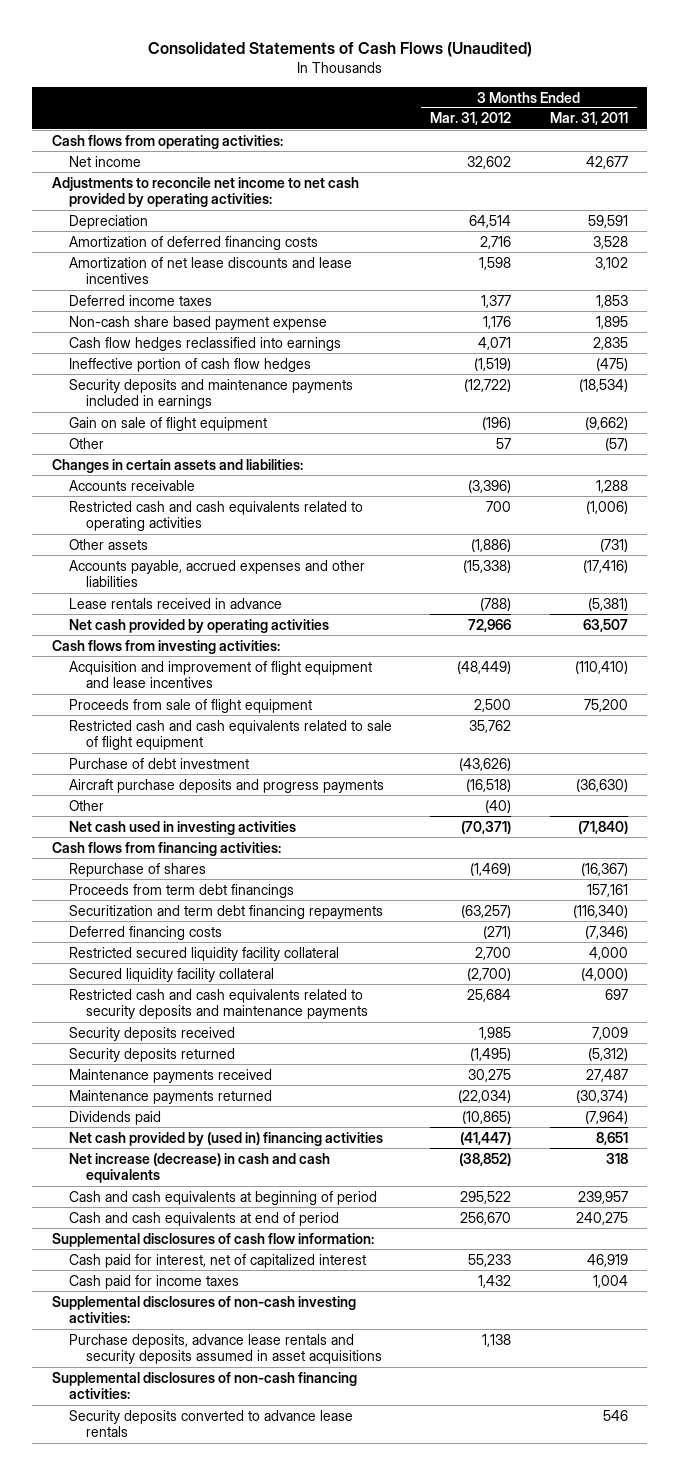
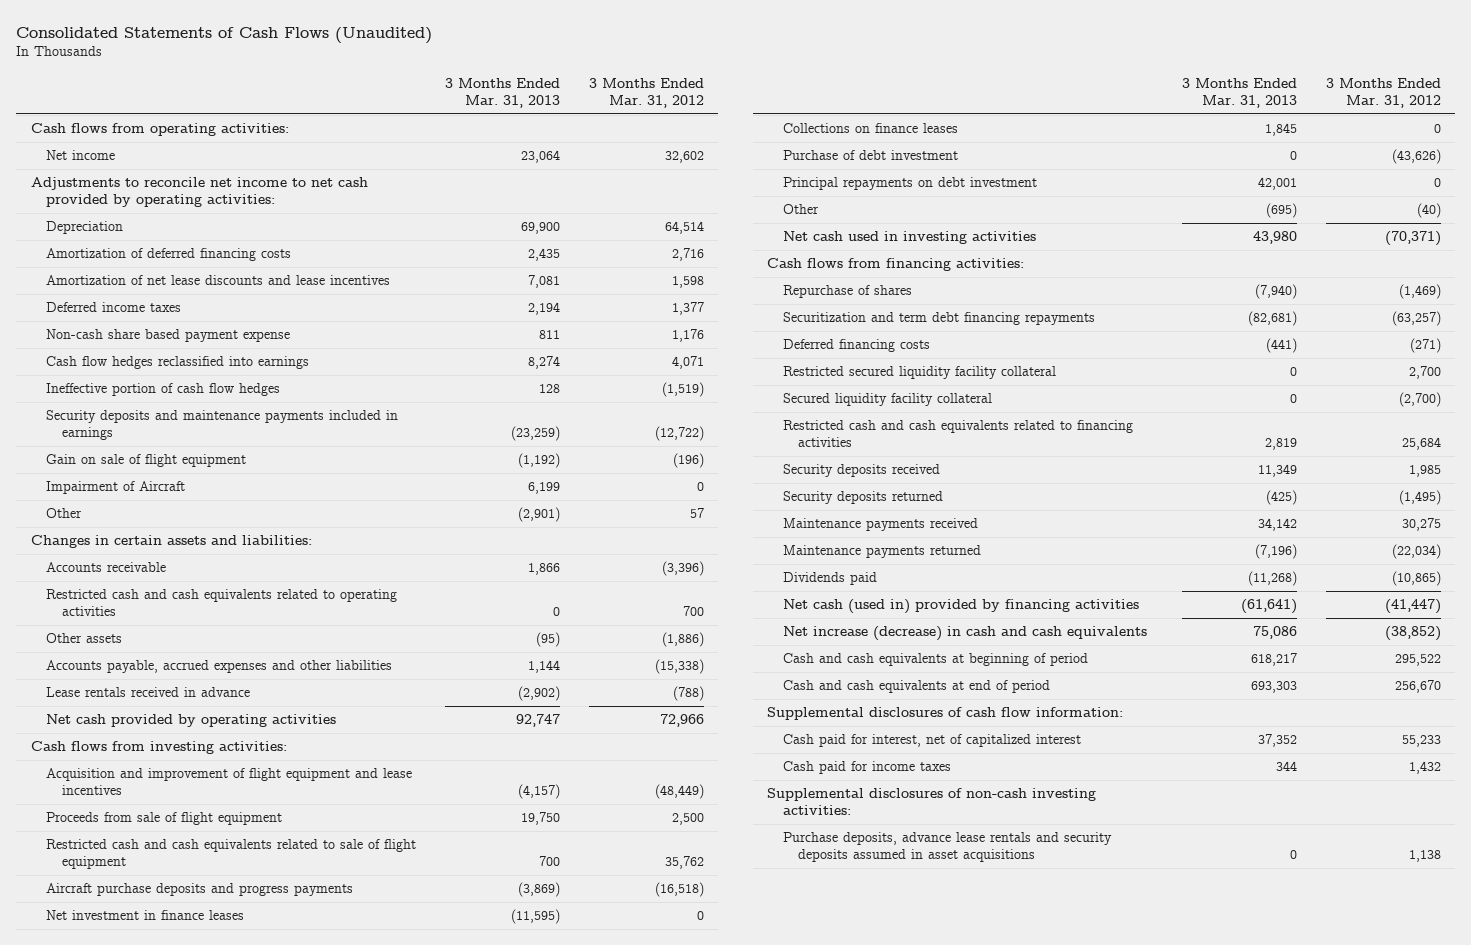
[549,112,628,126] Mar. 31, 2011 -> none
none -> [445,78,561,109] 3 Months Ended Mar. 31, 2013
none -> [46,481,186,495] Impairment of Aircraft
none -> [46,910,245,921] Net investment in finance leases
none -> [782,123,958,134] Collections on finance leases
[68,757,249,769] Purchase of debt investment -> [782,150,958,161] Purchase of debt investment
none -> [782,177,1037,191] Principal repayments on debt investment
[68,883,294,898] Proceeds from term debt financings -> none
[68,988,369,1020] Restricted cash and cash equivalents related to security deposits and maintenance payments -> [782,420,1133,448] Restricted cash and cash equivalents related to financing activities
[68,1131,383,1146] Net cash provided by (used in) financing activities -> [782,599,1139,615] Net cash (used in) provided by financing activities
[51,1371,357,1400] Supplemental disclosures of non-cash financing activities: -> none
[68,1409,353,1438] Security deposits converted to advance lease rentals -> none

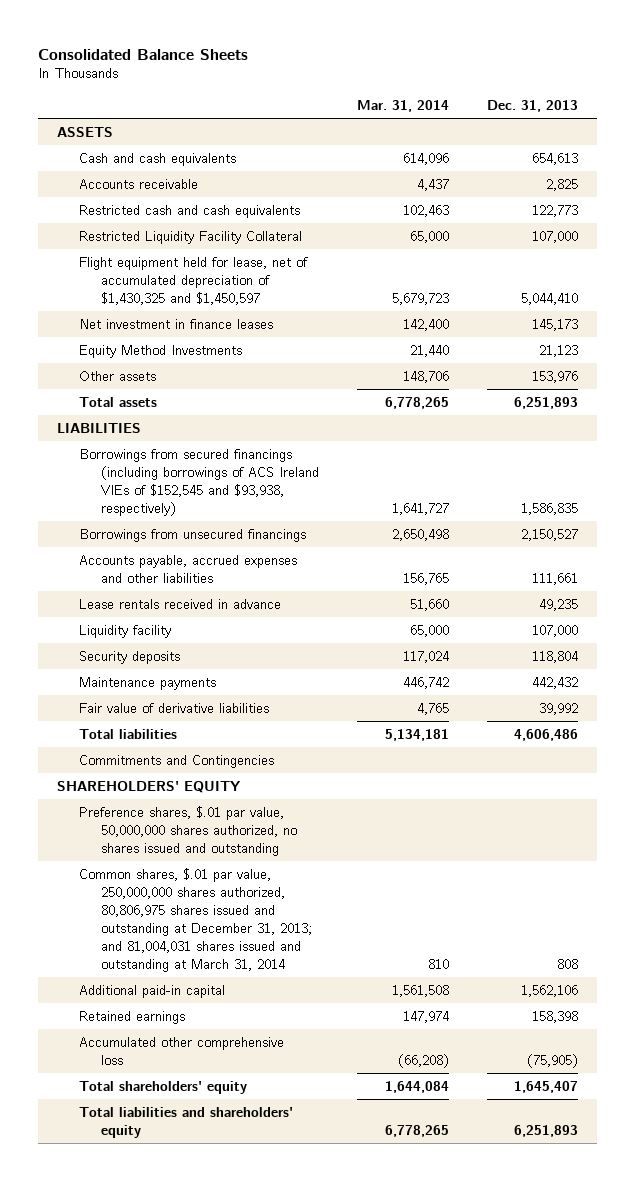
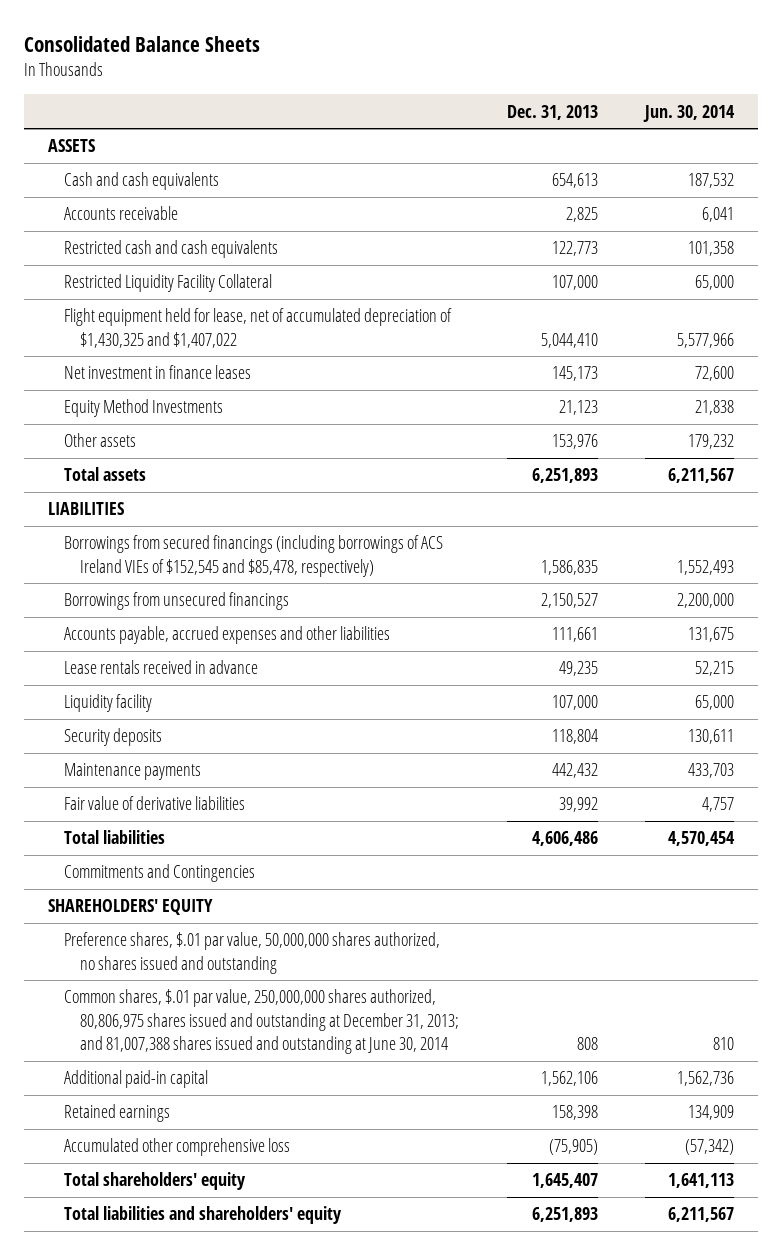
[356,100,449,113] Mar. 31, 2014 -> none
none -> [643,104,736,122] Jun. 30, 2014
[78,256,308,305] Flight equipment held for lease, net of accumulated depreciation of $1,430,325 and $1,450,597 -> [63,308,452,348] Flight equipment held for lease, net of accumulated depreciation of $1,430,325 and $1,407,022
[78,448,319,516] Borrowings from secured financings (including borrowings of ACS Ireland VIEs of $152,545 and $93,938, respectively) -> [63,535,443,577] Borrowings from secured financings (including borrowings of ACS Ireland VIEs of $152,545 and $85,478, respectively)
[78,867,312,972] Common shares, $.01 par value, 250,000,000 shares authorized, 80,806,975 shares issued and outstanding at December 31, 2013; and 81,004,031 shares issued and outstanding at March 31, 2014 -> [63,989,459,1055] Common shares, $.01 par value, 250,000,000 shares authorized, 80,806,975 shares issued and outstanding at December 31, 2013; and 81,007,388 shares issued and outstanding at June 30, 2014

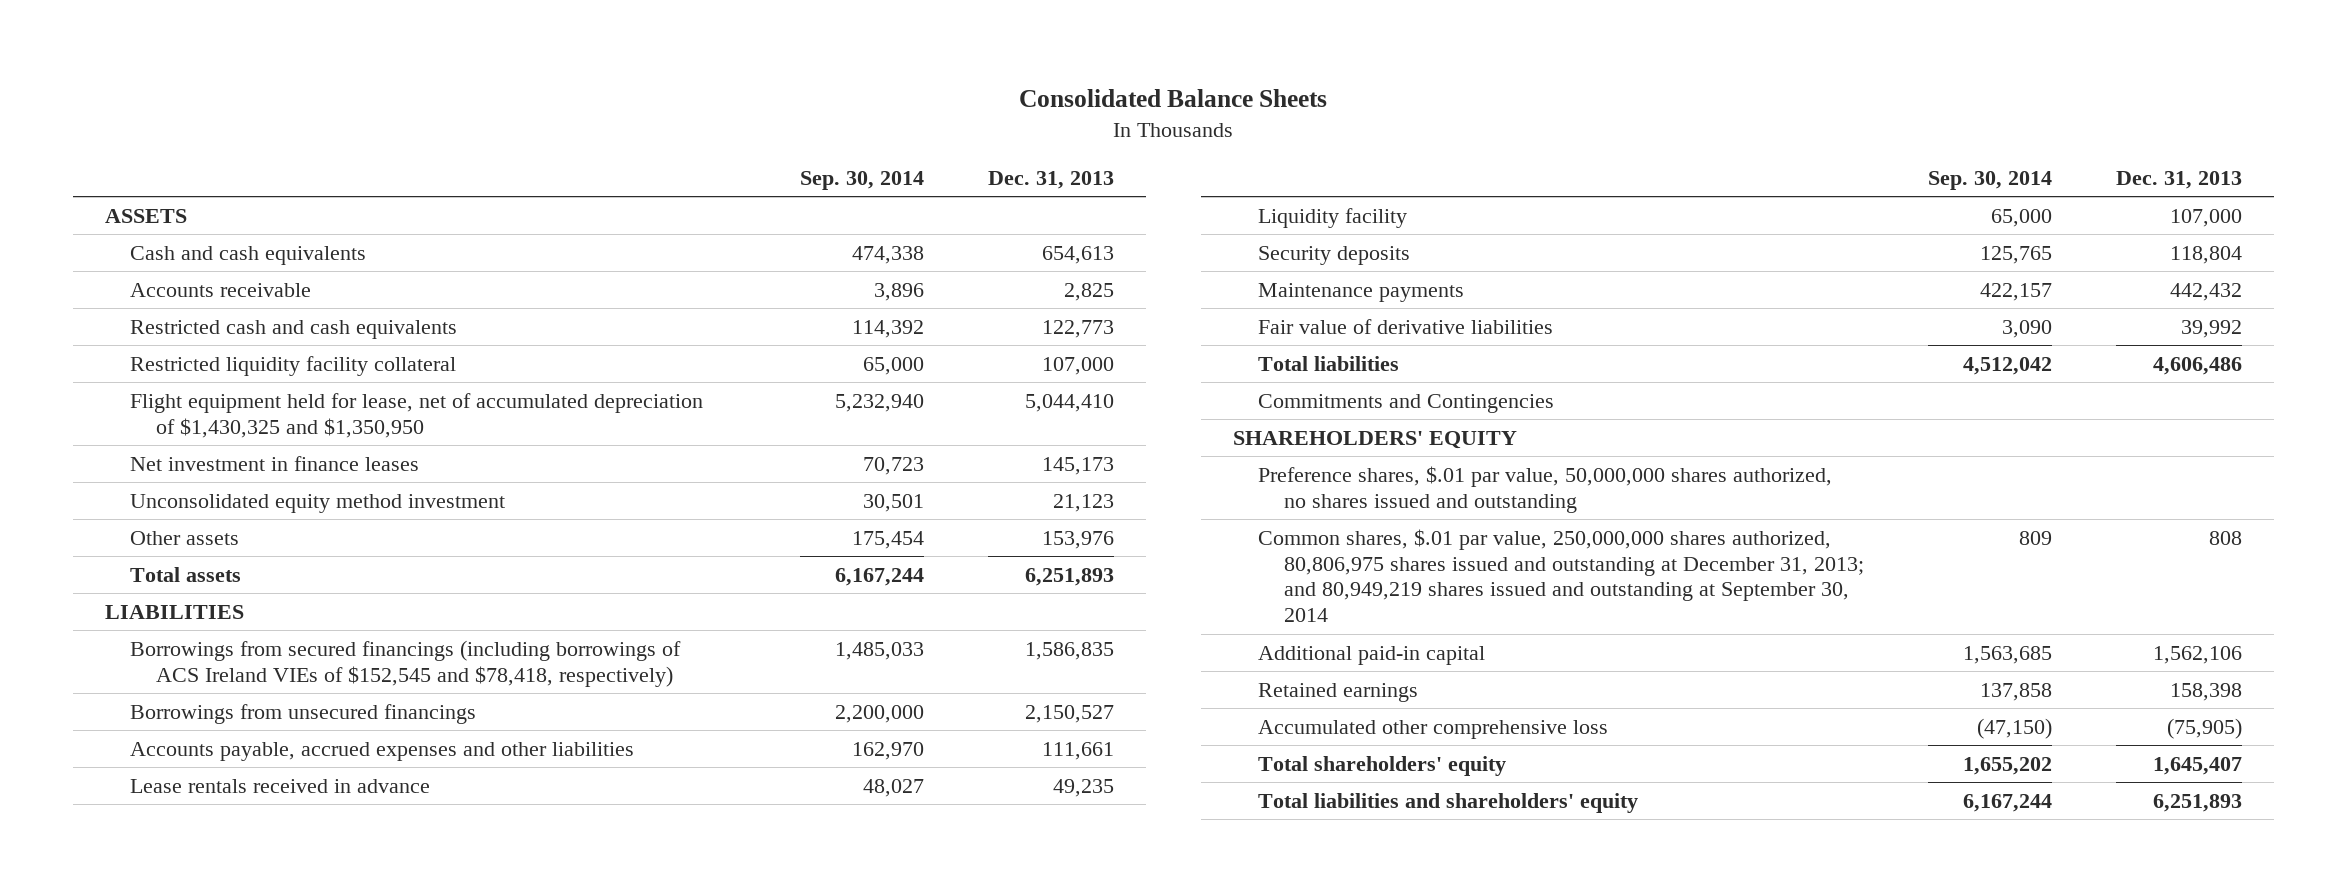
[643,104,736,122] Jun. 30, 2014 -> none
none -> [799,170,924,190] Sep. 30, 2014
[63,274,272,293] Restricted Liquidity Facility Collateral -> [130,355,457,376] Restricted liquidity facility collateral
[63,308,452,348] Flight equipment held for lease, net of accumulated depreciation of $1,430,325 and $1,407,022 -> [130,392,704,438] Flight equipment held for lease, net of accumulated depreciation of $1,430,325 and $1,350,950
[63,399,223,418] Equity Method Investments -> [130,493,506,513] Unconsolidated equity method investment
[63,535,443,577] Borrowings from secured financings (including borrowings of ACS Ireland VIEs of $152,545 and $85,478, respectively) -> [130,639,682,687] Borrowings from secured financings (including borrowings of ACS Ireland VIEs of $152,545 and $78,418, respectively)
[63,989,459,1055] Common shares, $.01 par value, 250,000,000 shares authorized, 80,806,975 shares issued and outstanding at December 31, 2013; and 81,007,388 shares issued and outstanding at June 30, 2014 -> [1258,528,1864,623] Common shares, $.01 par value, 250,000,000 shares authorized, 80,806,975 shares issued and outstanding at December 31, 2013; and 80,949,219 shares issued and outstanding at September 30, 2014

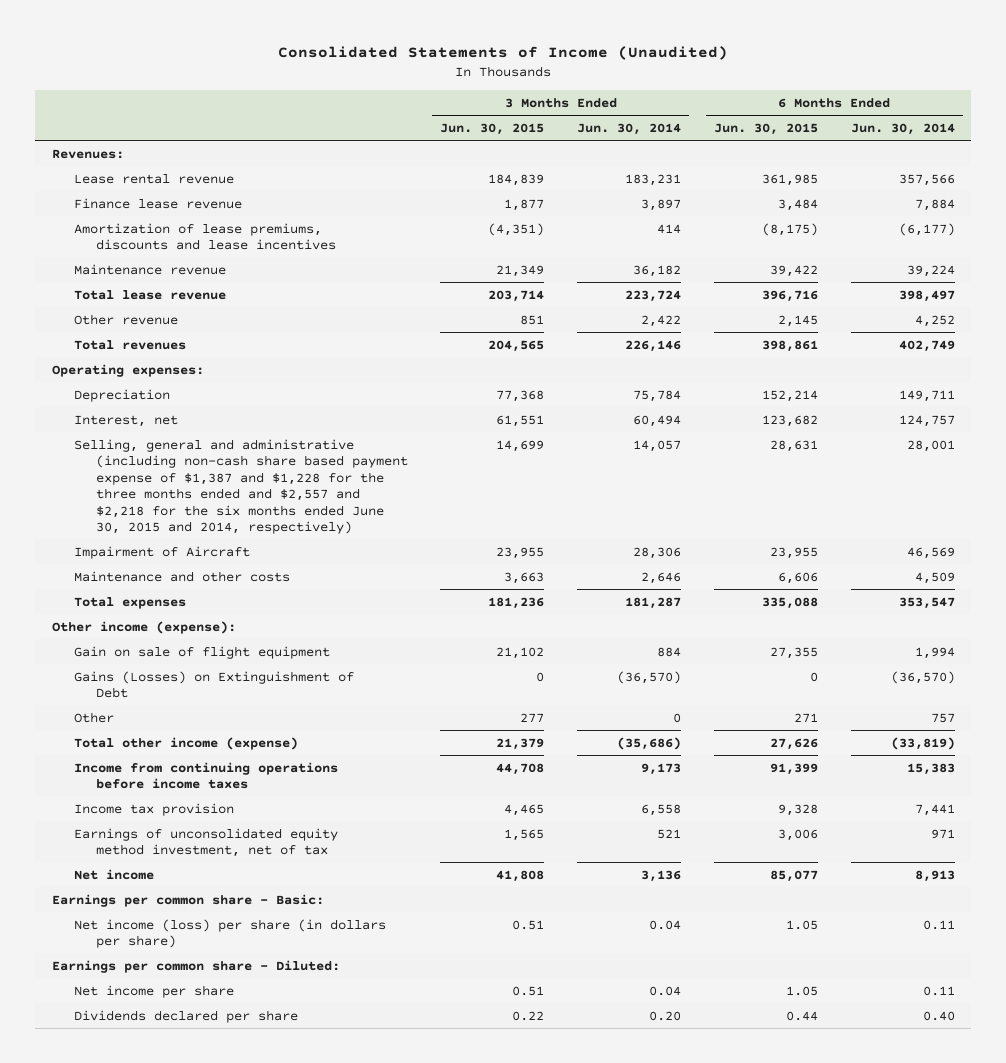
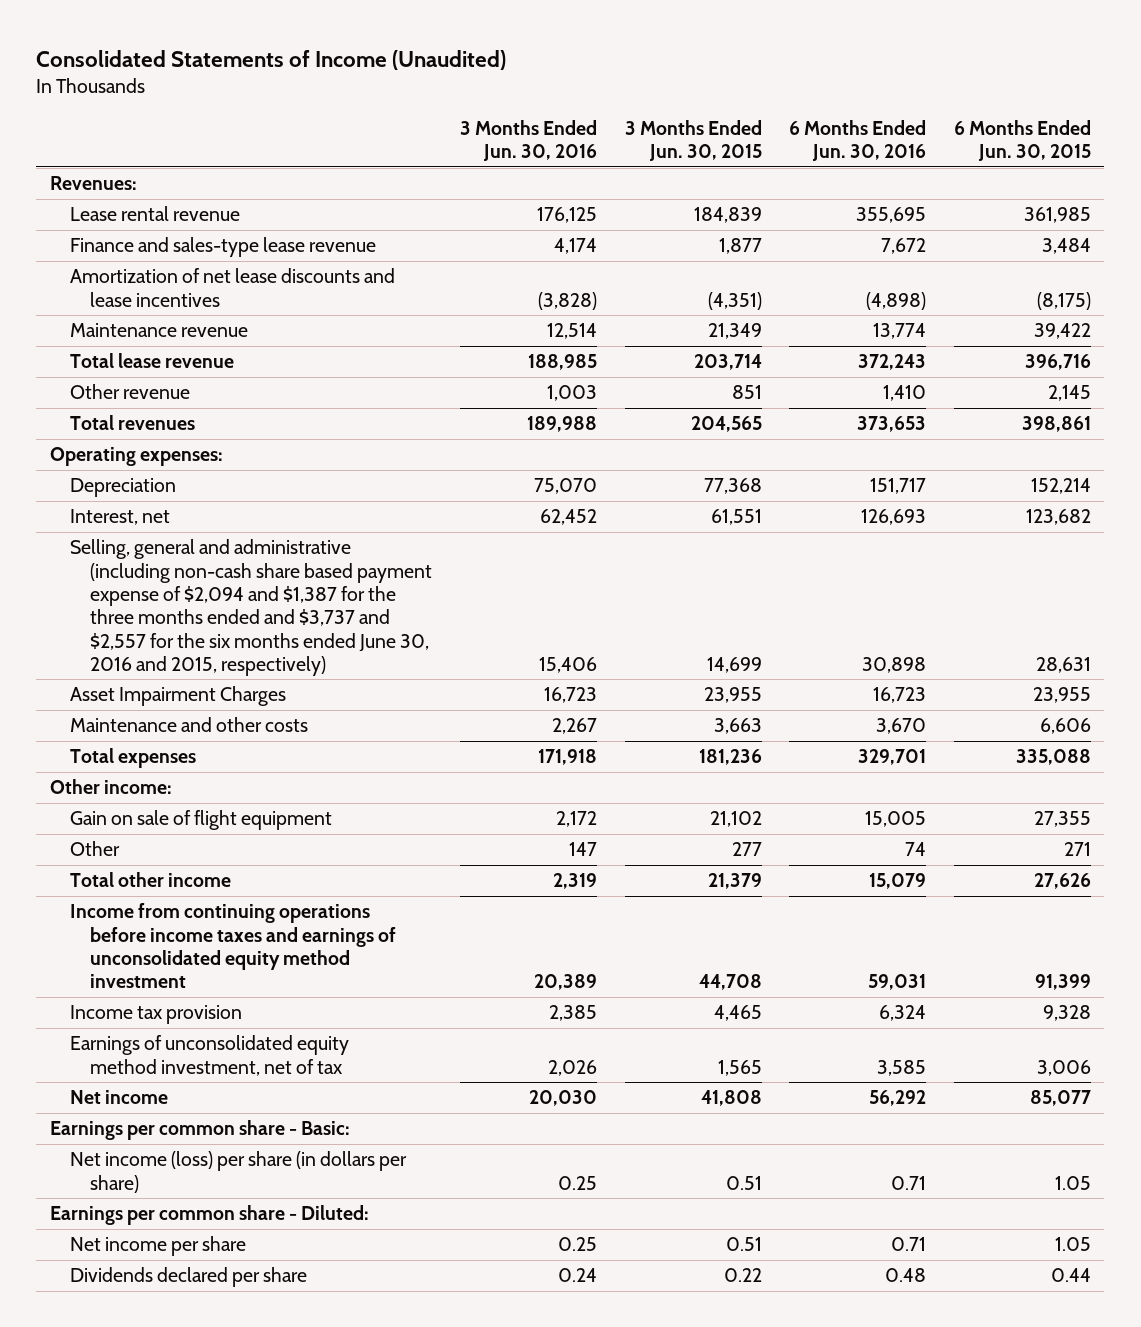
[577,122,682,135] Jun. 30, 2014 -> none
[850,122,955,135] Jun. 30, 2014 -> none
none -> [459,119,597,162] 3 Months Ended Jun. 30, 2016
none -> [789,119,927,162] 6 Months Ended Jun. 30, 2016
[73,197,242,209] Finance lease revenue -> [70,237,377,258] Finance and sales-type lease revenue
[73,222,336,251] Amortization of lease premiums, discounts and lease incentives -> [70,268,396,307] Amortization of net lease discounts and lease incentives
[73,438,408,535] Selling, general and administrative (including non-cash share based payment expense of $1,387 and $1,228 for the three months ended and $2,557 and $2,218 for the six months ended June 30, 2015 and 2014, respectively) -> [70,539,433,676] Selling, general and administrative (including non-cash share based payment expense of $2,094 and $1,387 for the three months ended and $3,737 and $2,557 for the six months ended June 30, 2016 and 2015, respectively)
[73,545,250,559] Impairment of Aircraft -> [70,686,287,707] Asset Impairment Charges
[51,620,236,634] Other income (expense): -> [50,779,173,795] Other income:
[73,670,354,699] Gains (Losses) on Extinguishment of Debt -> none
[73,736,298,750] Total other income (expense) -> [70,872,232,888] Total other income
[73,761,338,790] Income from continuing operations before income taxes -> [70,903,397,989] Income from continuing operations before income taxes and earnings of unconsolidated equity method investment

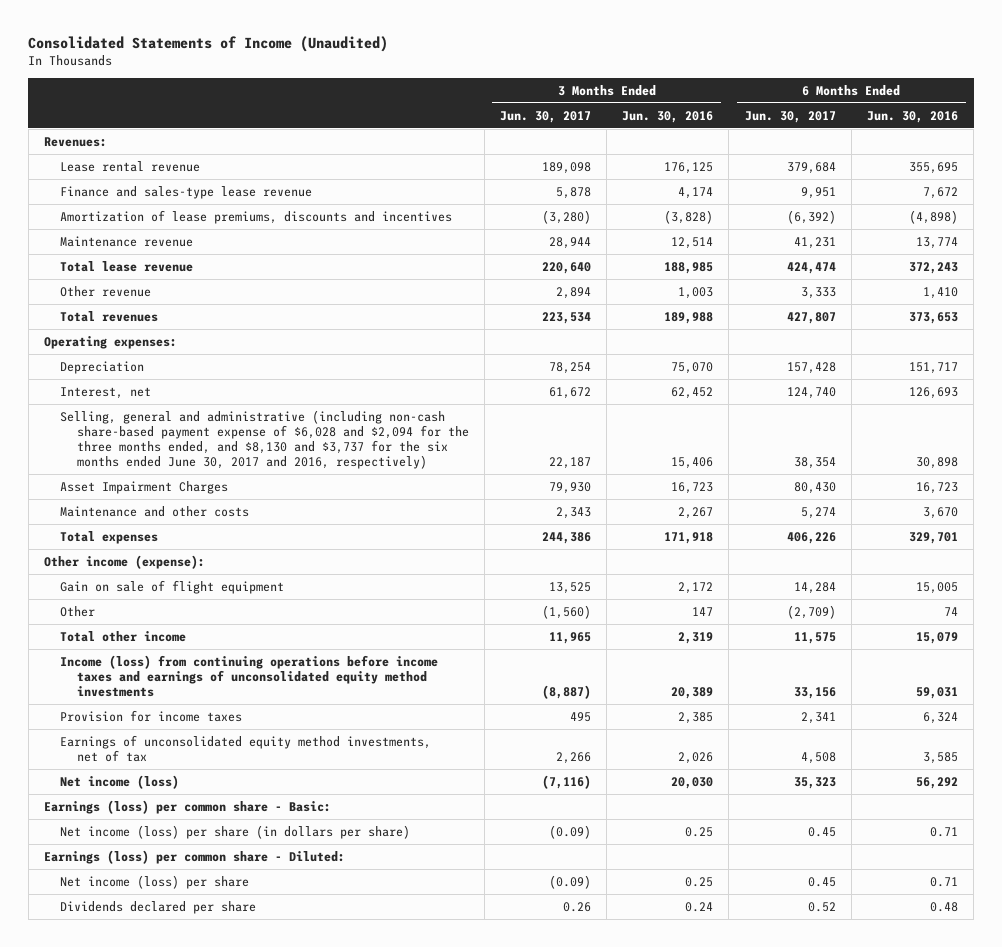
[624,119,762,162] 3 Months Ended Jun. 30, 2015 -> none
[953,119,1091,162] 6 Months Ended Jun. 30, 2015 -> none
none -> [499,110,591,123] Jun. 30, 2017
none -> [744,110,836,123] Jun. 30, 2017
[70,268,396,307] Amortization of net lease discounts and lease incentives -> [60,209,453,224] Amortization of lease premiums, discounts and incentives
[70,539,433,676] Selling, general and administrative (including non-cash share based payment expense of $2,094 and $1,387 for the three months ended and $3,737 and $2,557 for the six months ended June 30, 2016 and 2015, respectively) -> [60,409,469,470] Selling, general and administrative (including non-cash share-based payment expense of $6,028 and $2,094 for the three months ended, and $8,130 and $3,737 for the six months ended June 30, 2017 and 2016, respectively)
[50,779,173,795] Other income: -> [44,554,206,569] Other income (expense):
[70,903,397,989] Income from continuing operations before income taxes and earnings of unconsolidated equity method investment -> [60,654,439,698] Income (loss) from continuing operations before income taxes and earnings of unconsolidated equity method investments
[70,1005,243,1025] Income tax provision -> [60,709,243,722] Provision for income taxes
[70,1035,350,1076] Earnings of unconsolidated equity method investment, net of tax -> [60,734,432,763] Earnings of unconsolidated equity method investments, net of tax
[70,1090,169,1105] Net income -> [60,774,180,789] Net income (loss)
[50,1120,351,1141] Earnings per common share - Basic: -> [44,799,332,814] Earnings (loss) per common share - Basic:
[50,1205,370,1226] Earnings per common share - Diluted: -> [44,849,346,864] Earnings (loss) per common share - Diluted:
[70,1236,247,1257] Net income per share -> [60,874,250,889] Net income (loss) per share

